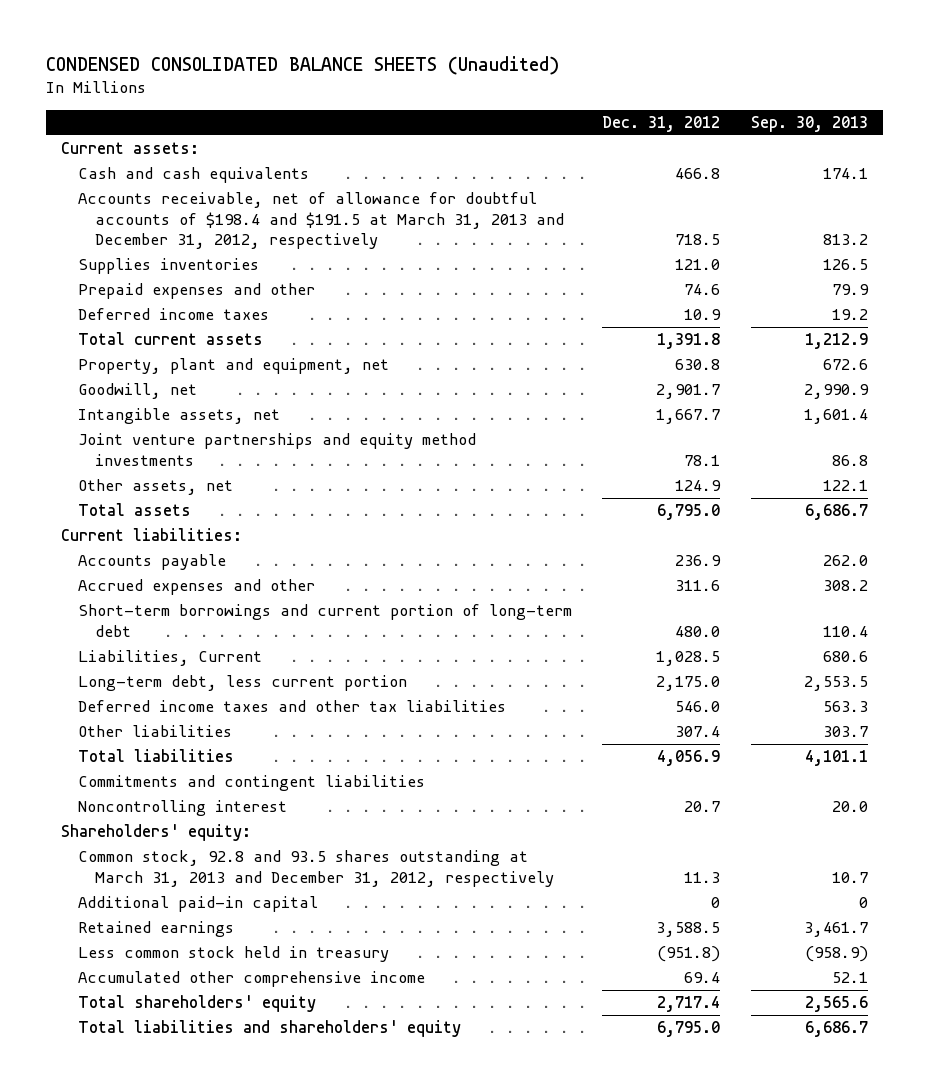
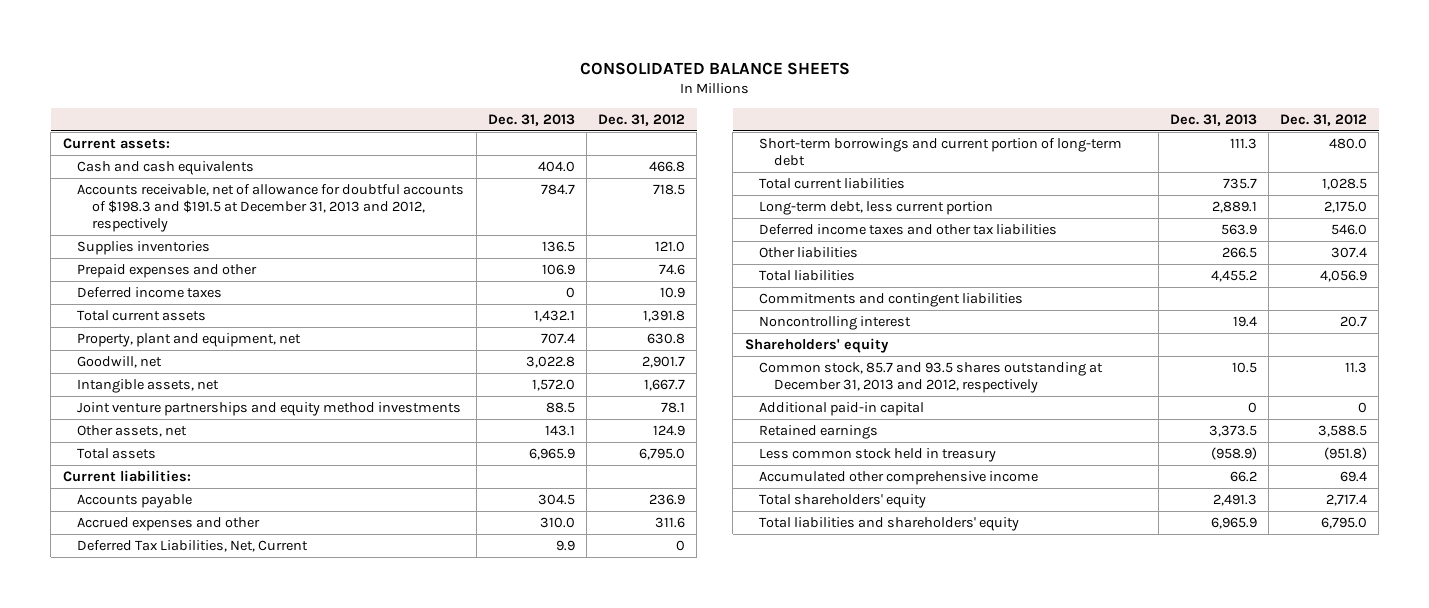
[45,56,559,76] CONDENSED CONSOLIDATED BALANCE SHEETS (Unaudited) -> [579,61,850,75] CONSOLIDATED BALANCE SHEETS
[750,115,868,132] Sep. 30, 2013 -> none
none -> [487,114,575,127] Dec. 31, 2013
[77,192,564,249] Accounts receivable, net of allowance for doubtful accounts of $198.4 and $191.5 at March 31, 2013 and December 31, 2012, respectively -> [77,184,465,233] Accounts receivable, net of allowance for doubtful accounts of $198.3 and $191.5 at December 31, 2013 and 2012, respectively
none -> [77,540,309,553] Deferred Tax Liabilities, Net, Current
[77,650,262,667] Liabilities, Current -> [759,178,906,190] Total current liabilities
[60,824,251,842] Shareholders' equity: -> [744,338,889,354] Shareholders' equity
[77,850,554,887] Common stock, 92.8 and 93.5 shares outstanding at March 31, 2013 and December 31, 2012, respectively -> [759,362,1104,394] Common stock, 85.7 and 93.5 shares outstanding at December 31, 2013 and 2012, respectively

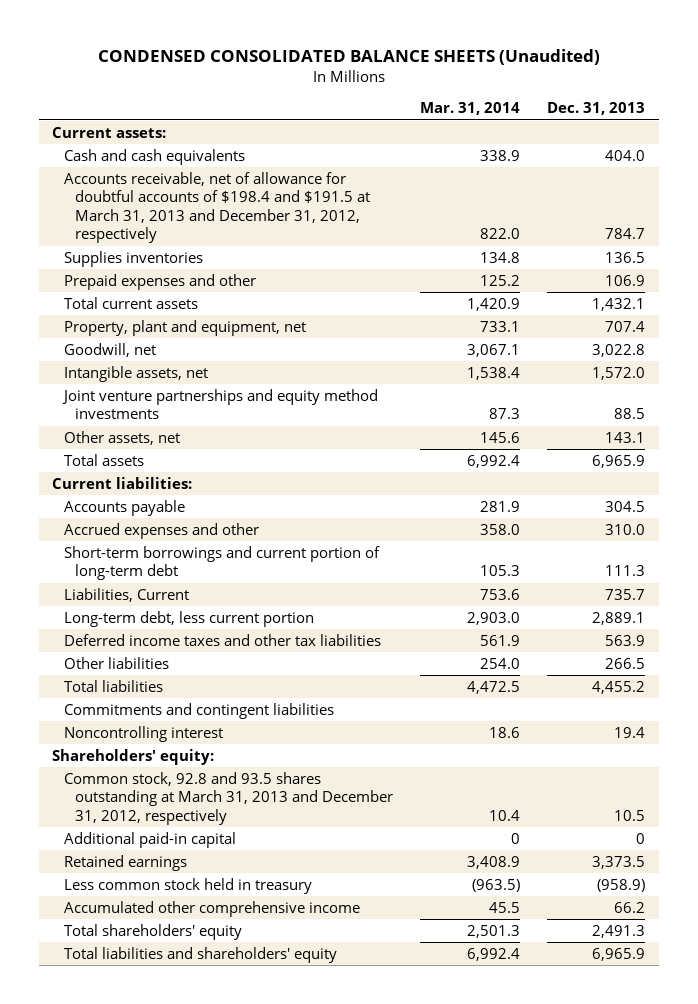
[579,61,850,75] CONSOLIDATED BALANCE SHEETS -> [97,48,600,65] CONDENSED CONSOLIDATED BALANCE SHEETS (Unaudited)
[597,114,685,127] Dec. 31, 2012 -> none
none -> [420,102,521,116] Mar. 31, 2014
[77,184,465,233] Accounts receivable, net of allowance for doubtful accounts of $198.3 and $191.5 at December 31, 2013 and 2012, respectively -> [63,171,370,244] Accounts receivable, net of allowance for doubtful accounts of $198.4 and $191.5 at March 31, 2013 and December 31, 2012, respectively
[77,287,223,299] Deferred income taxes -> none
[77,540,309,553] Deferred Tax Liabilities, Net, Current -> none
[759,178,906,190] Total current liabilities -> [63,587,189,602] Liabilities, Current
[744,338,889,354] Shareholders' equity -> [52,748,215,765] Shareholders' equity:
[759,362,1104,394] Common stock, 85.7 and 93.5 shares outstanding at December 31, 2013 and 2012, respectively -> [63,771,393,825] Common stock, 92.8 and 93.5 shares outstanding at March 31, 2013 and December 31, 2012, respectively

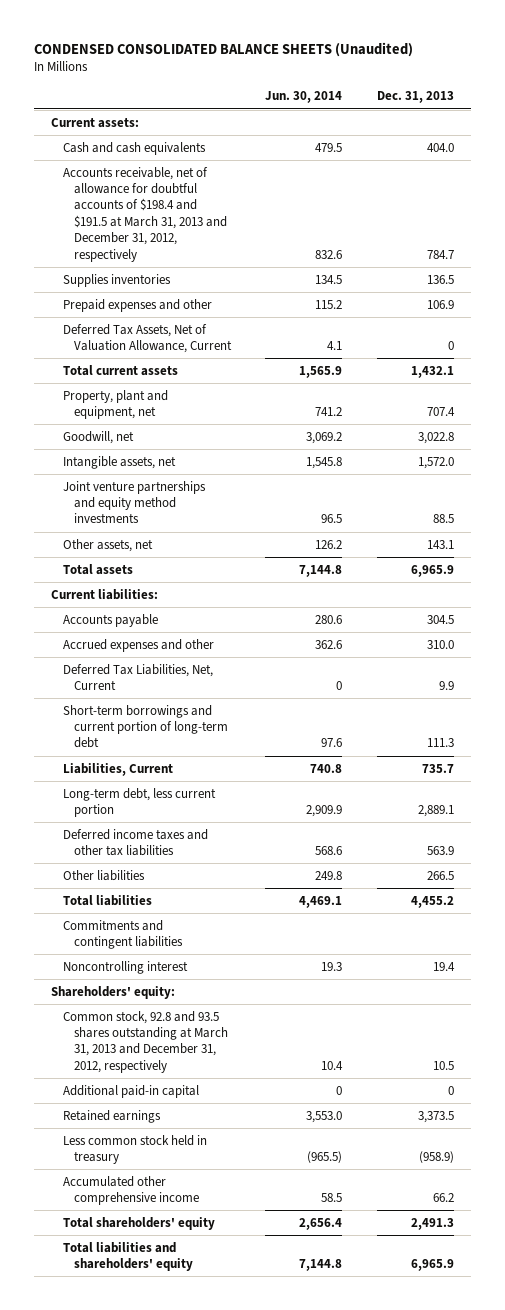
[420,102,521,116] Mar. 31, 2014 -> none
none -> [265,91,343,104] Jun. 30, 2014
none -> [62,323,232,354] Deferred Tax Assets, Net of Valuation Allowance, Current
none -> [62,663,213,691] Deferred Tax Liabilities, Net, Current

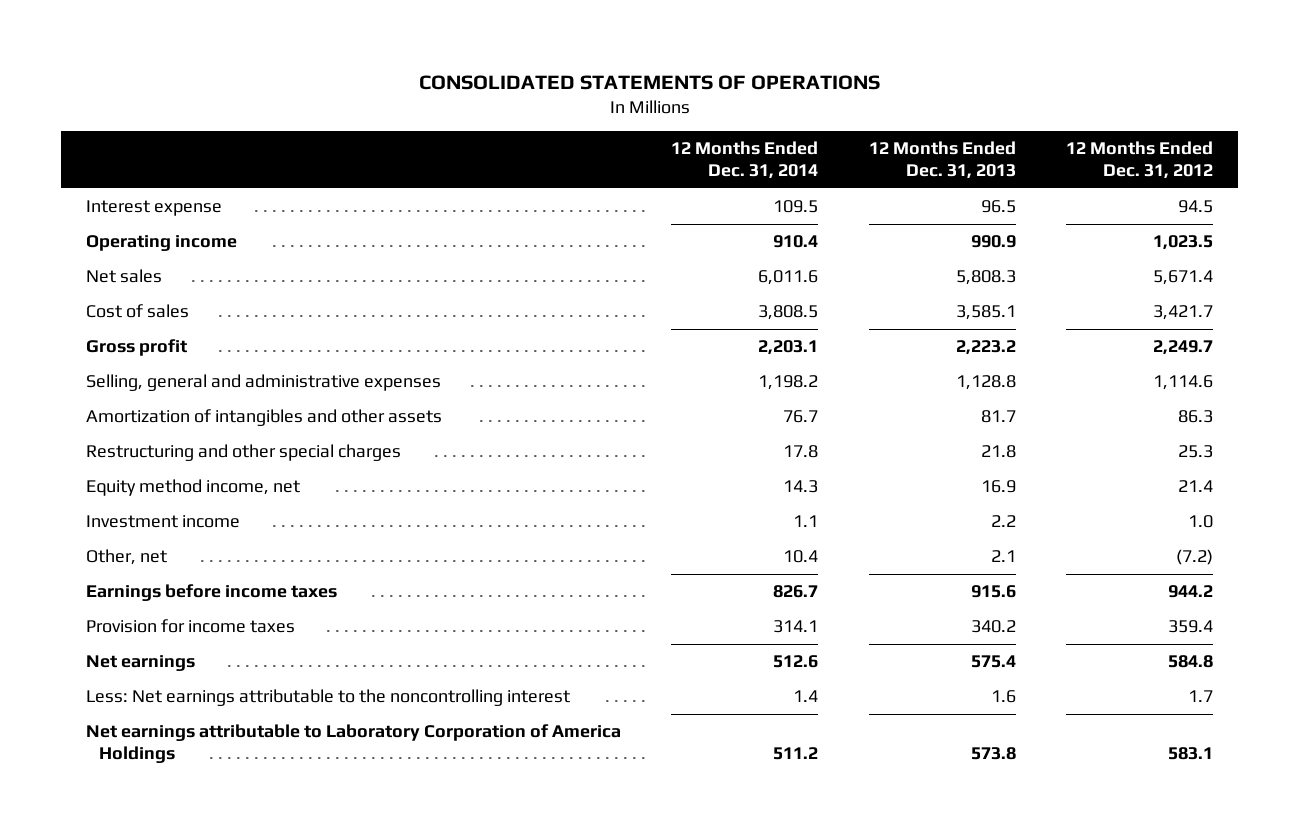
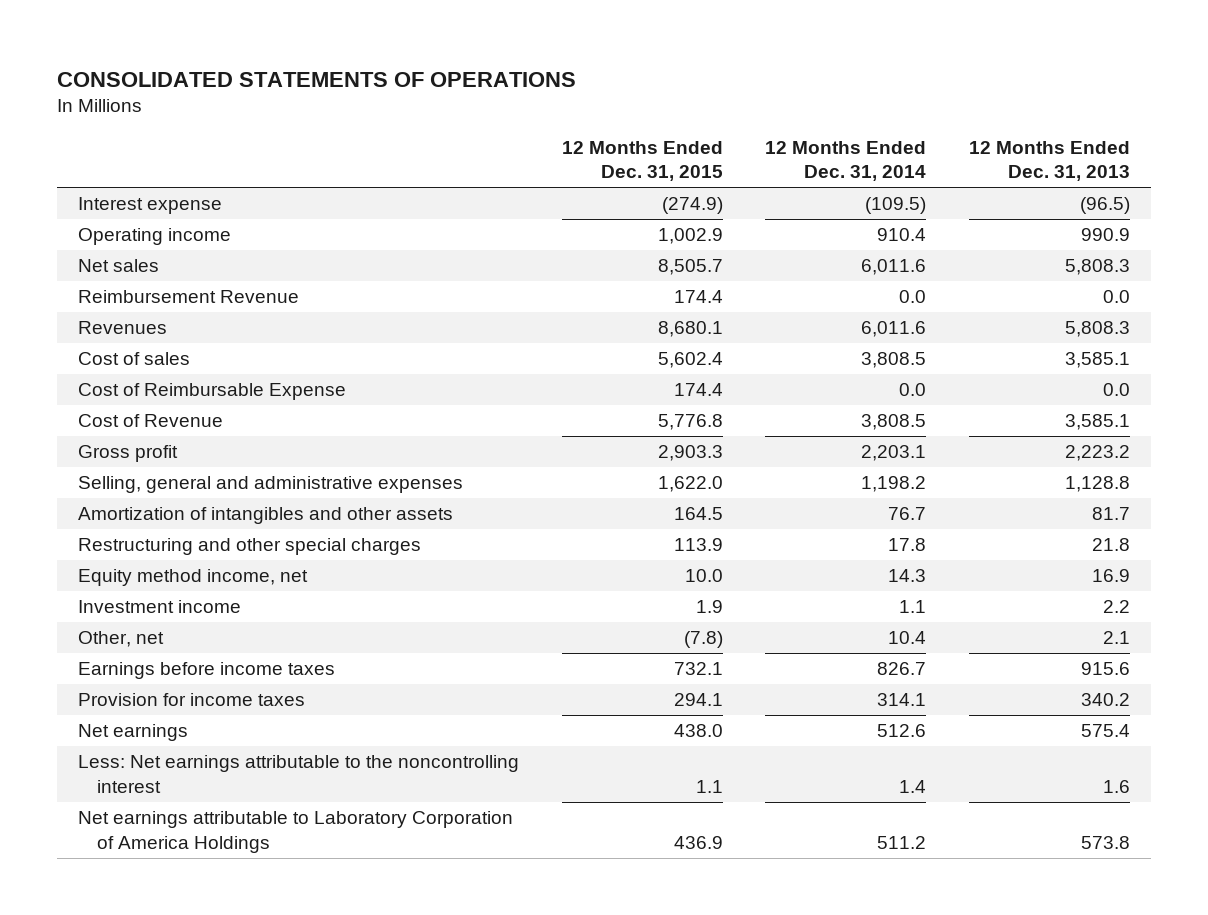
[1066,141,1214,180] 12 Months Ended Dec. 31, 2012 -> none
none -> [561,140,723,182] 12 Months Ended Dec. 31, 2015
[773,200,819,214] 109.5 -> [865,197,927,215] (109.5)
[980,200,1016,214] 96.5 -> [1079,197,1130,215] (96.5)
none -> [78,290,300,304] Reimbursement Revenue
none -> [78,321,168,335] Revenues
none -> [78,383,347,401] Cost of Reimbursable Expense
none -> [78,414,224,428] Cost of Revenue

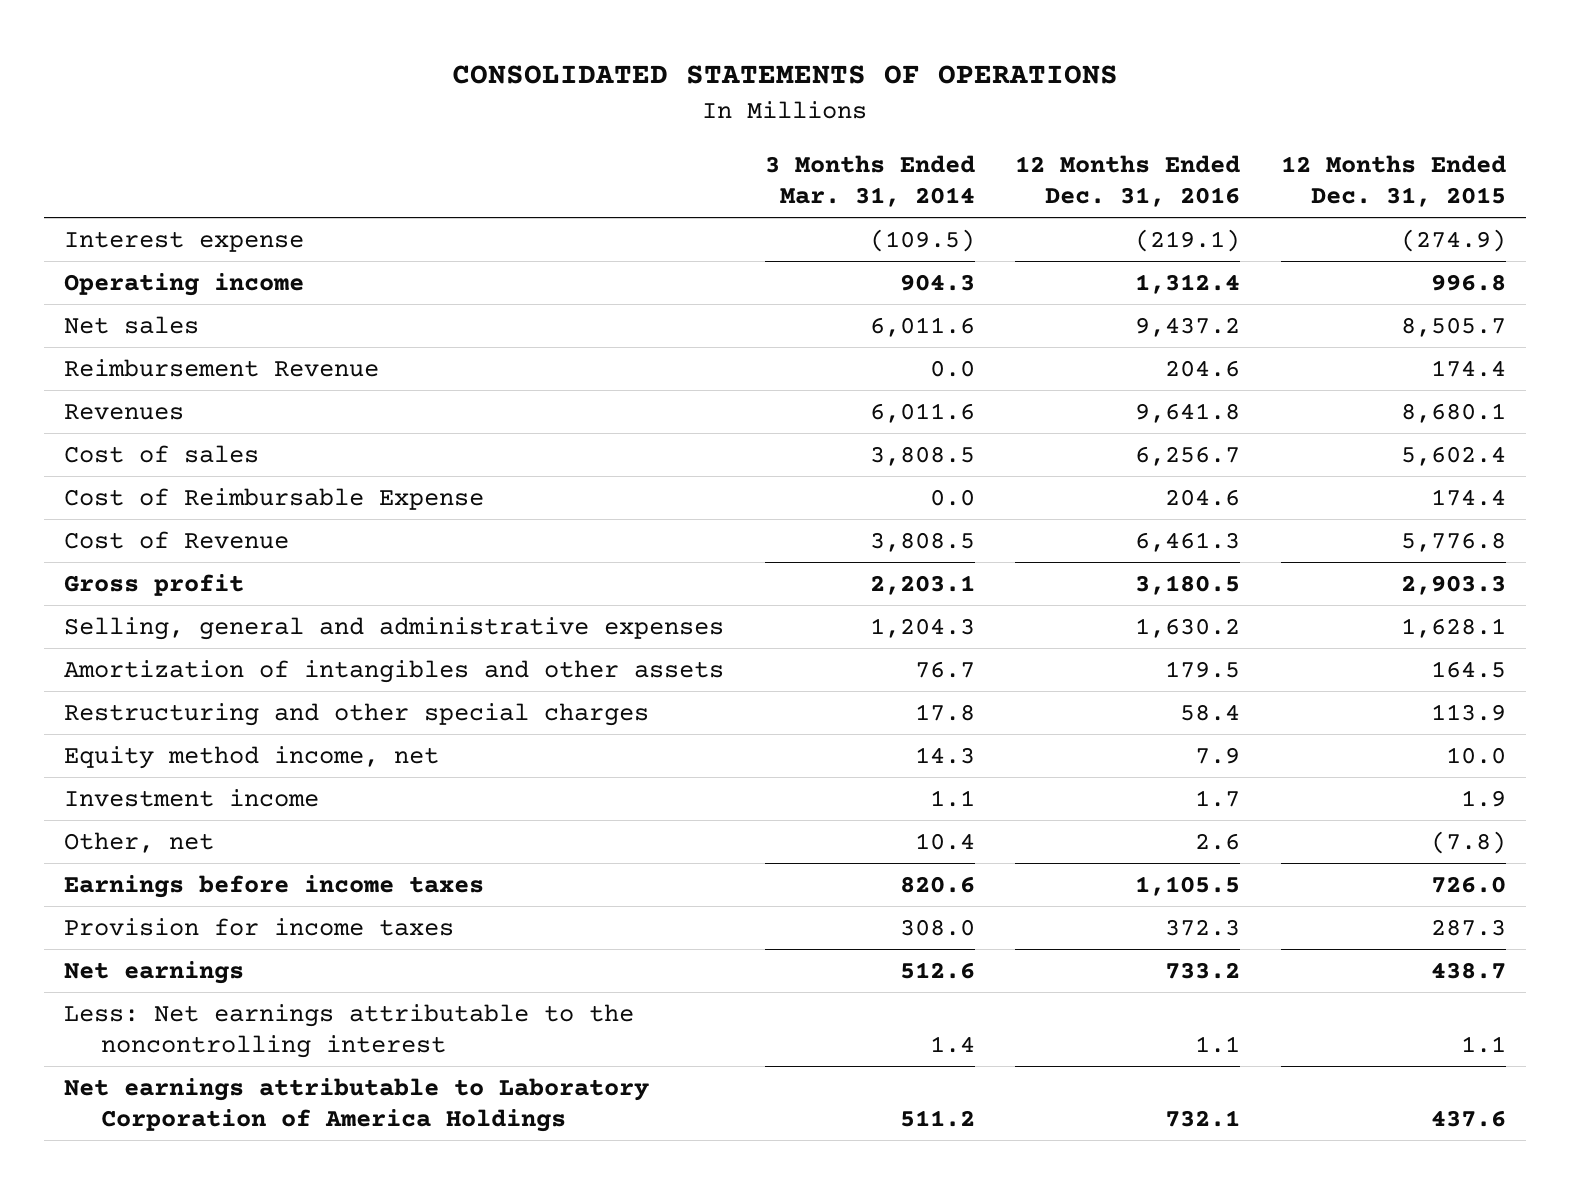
[765,140,927,182] 12 Months Ended Dec. 31, 2014 -> none
[968,140,1130,182] 12 Months Ended Dec. 31, 2013 -> none
none -> [764,154,975,208] 3 Months Ended Mar. 31, 2014
none -> [1015,154,1241,208] 12 Months Ended Dec. 31, 2016
[657,228,723,245] 1,002.9 -> [1430,273,1506,291] 996.8
[657,476,723,493] 1,622.0 -> [1400,617,1506,638] 1,628.1
[673,662,723,676] 732.1 -> [1430,875,1506,893] 726.0
[673,693,723,707] 294.1 -> [1430,918,1506,936] 287.3
[673,724,723,738] 438.0 -> [1430,961,1506,979] 438.7
[673,835,723,849] 436.9 -> [1430,1110,1506,1128] 437.6

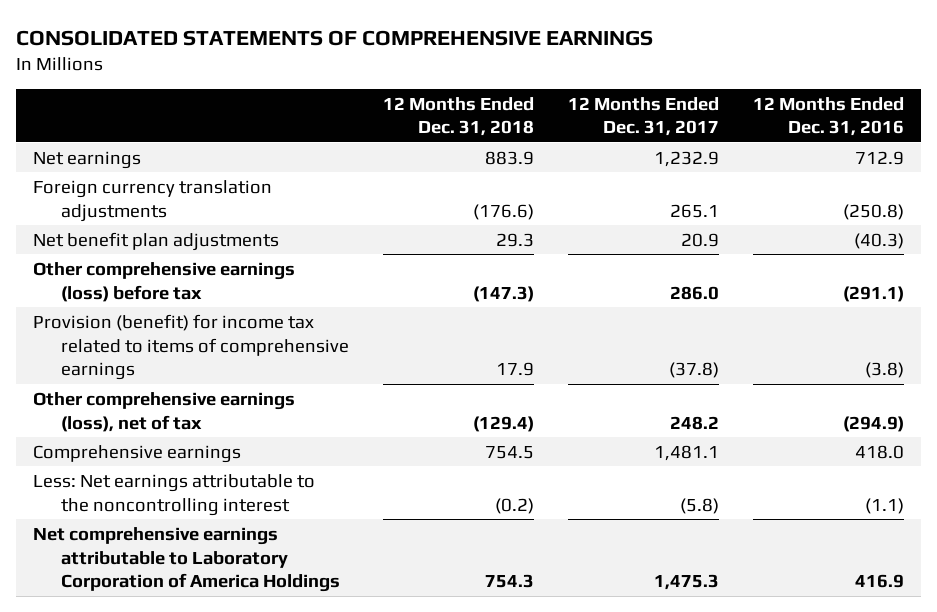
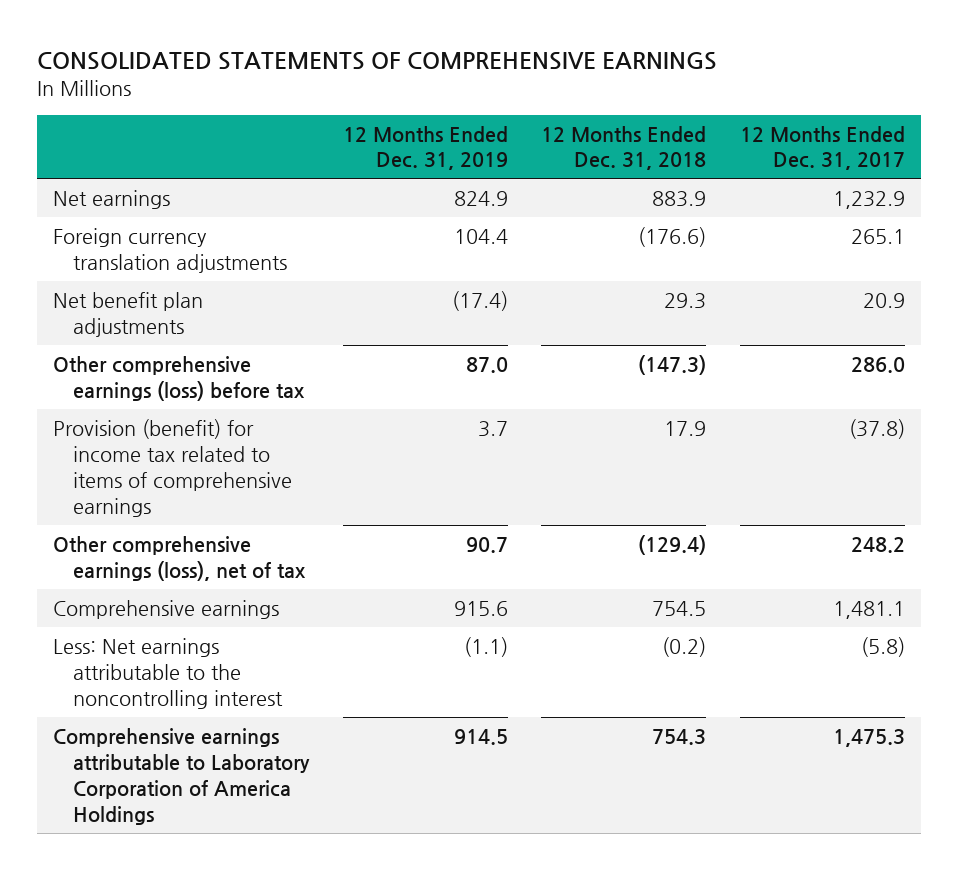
[753,96,905,137] 12 Months Ended Dec. 31, 2016 -> none
none -> [342,125,508,171] 12 Months Ended Dec. 31, 2019
[32,526,341,593] Net comprehensive earnings attributable to Laboratory Corporation of America Holdings -> [53,727,311,825] Comprehensive earnings attributable to Laboratory Corporation of America Holdings

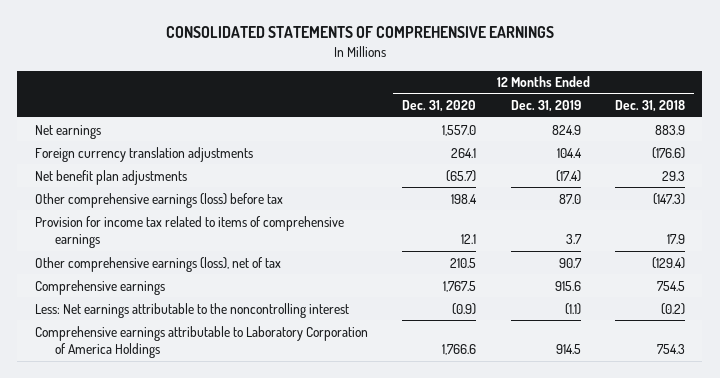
[739,125,905,171] 12 Months Ended Dec. 31, 2017 -> none
none -> [402,100,477,113] Dec. 31, 2020
[53,418,293,517] Provision (benefit) for income tax related to items of comprehensive earnings -> [34,215,344,249] Provision for income tax related to items of comprehensive earnings

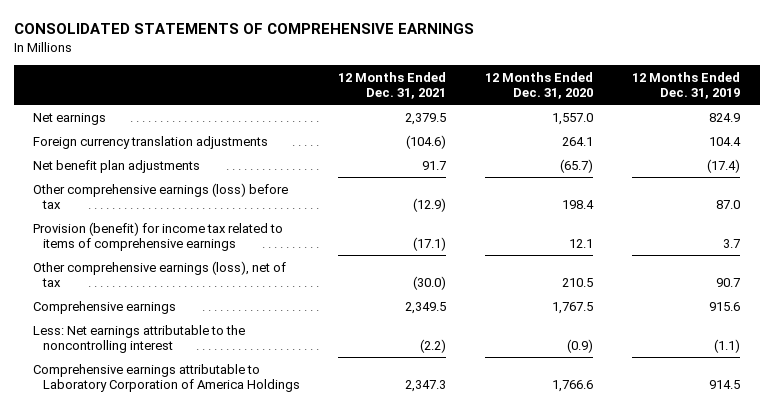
[615,100,686,113] Dec. 31, 2018 -> none
none -> [338,71,447,99] 12 Months Ended Dec. 31, 2021
[34,215,344,249] Provision for income tax related to items of comprehensive earnings -> [33,221,284,251] Provision (benefit) for income tax related to items of comprehensive earnings

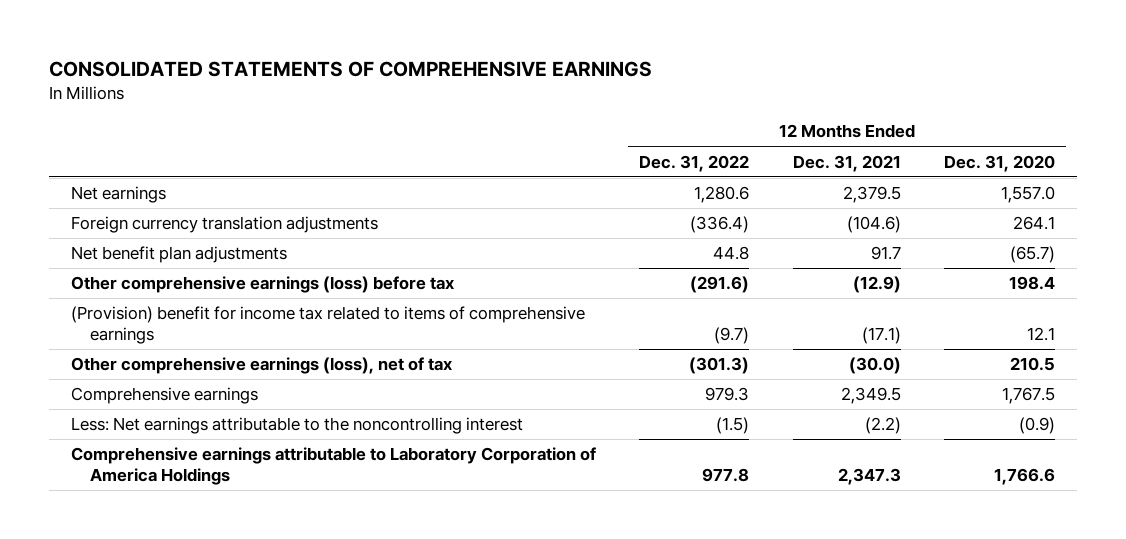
[632,71,741,99] 12 Months Ended Dec. 31, 2019 -> none
none -> [639,154,750,172] Dec. 31, 2022
[33,221,284,251] Provision (benefit) for income tax related to items of comprehensive earnings -> [70,306,585,345] (Provision) benefit for income tax related to items of comprehensive earnings

